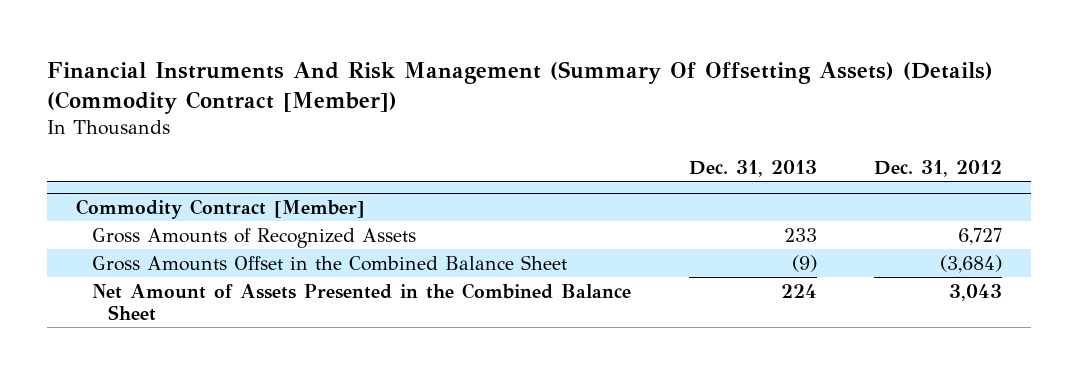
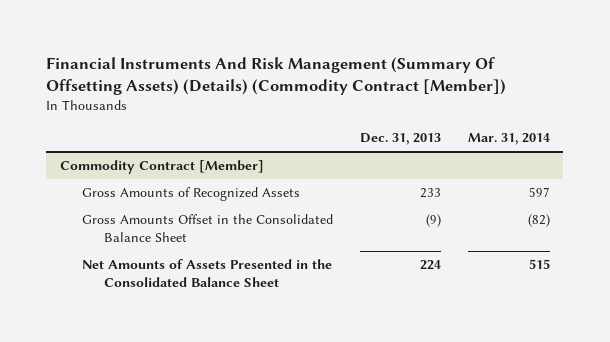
[874,160,1003,178] Dec. 31, 2012 -> none
none -> [467,133,550,146] Mar. 31, 2014
[92,254,568,271] Gross Amounts Offset in the Combined Balance Sheet -> [82,214,334,242] Gross Amounts Offset in the Consolidated Balance Sheet
[92,282,632,322] Net Amount of Assets Presented in the Combined Balance Sheet -> [82,259,333,287] Net Amounts of Assets Presented in the Consolidated Balance Sheet

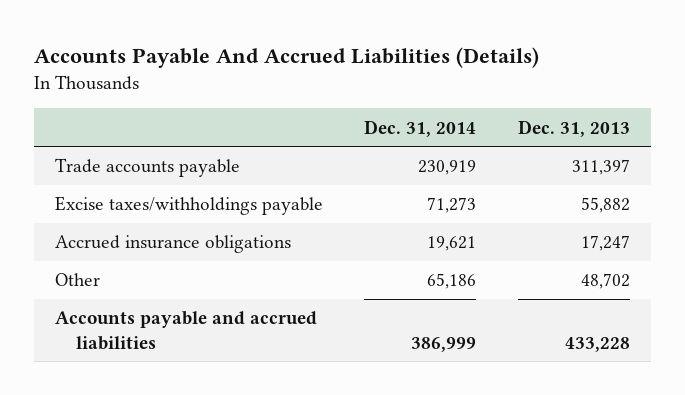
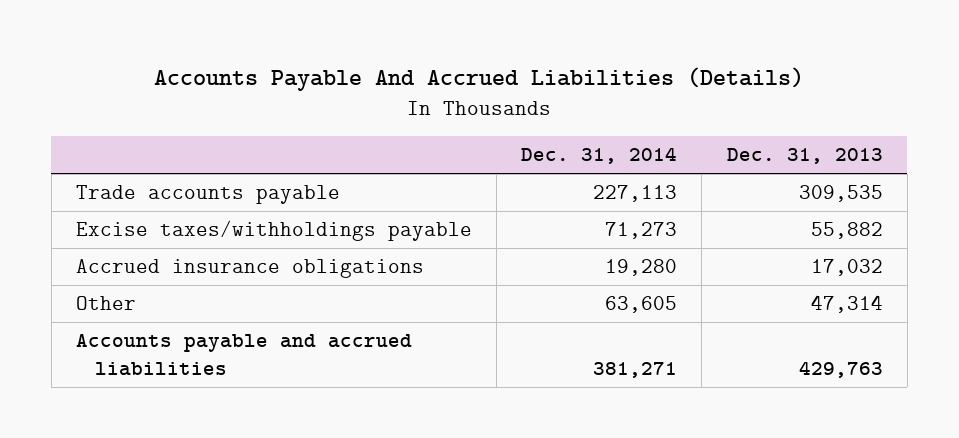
[418,160,477,176] 230,919 -> [593,185,678,203] 227,113
[572,159,631,176] 311,397 -> [798,185,883,203] 309,535
[427,236,477,252] 19,621 -> [605,259,678,277] 19,280
[581,235,631,252] 17,247 -> [810,259,883,277] 17,032
[427,273,477,290] 65,186 -> [605,296,678,314] 63,605
[581,273,631,290] 48,702 -> [810,295,883,314] 47,314
[411,336,477,352] 386,999 -> [593,361,678,378] 381,271
[565,336,631,352] 433,228 -> [798,360,883,378] 429,763

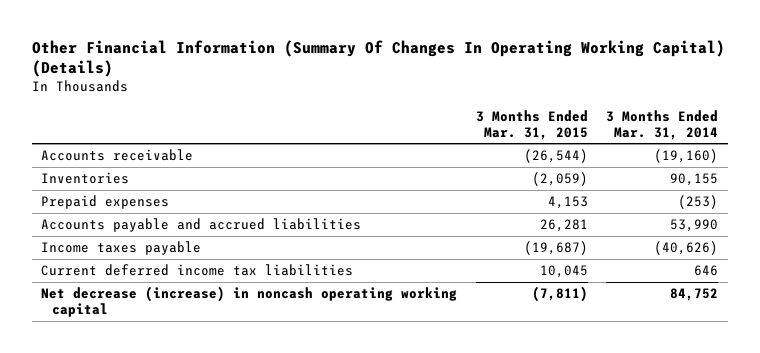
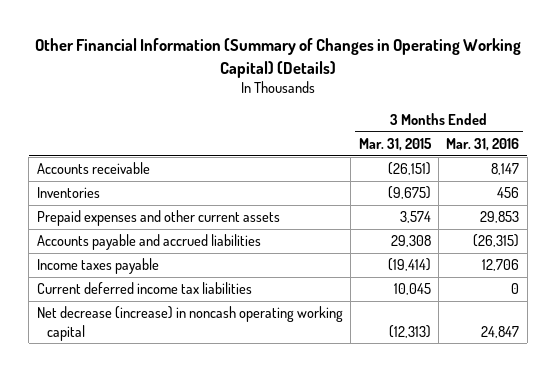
[31,39,725,78] Other Financial Information (Summary Of Changes In Operating Working Capital) (Details) -> [35,38,522,78] Other Financial Information (Summary of Changes in Operating Working Capital) (Details)
[606,110,719,140] 3 Months Ended Mar. 31, 2014 -> none
none -> [446,137,520,151] Mar. 31, 2016
[41,195,170,210] Prepaid expenses -> none
[523,149,588,164] (26,544) -> [387,162,431,176] (26,151)
[531,172,588,187] (2,059) -> [387,186,431,200] (9,675)
none -> [36,210,280,227] Prepaid expenses and other current assets
[539,219,588,233] 26,281 -> [390,235,431,248] 29,308
[523,241,588,256] (19,687) -> [387,258,431,272] (19,414)
[531,286,588,303] (7,811) -> [388,324,431,338] (12,313)

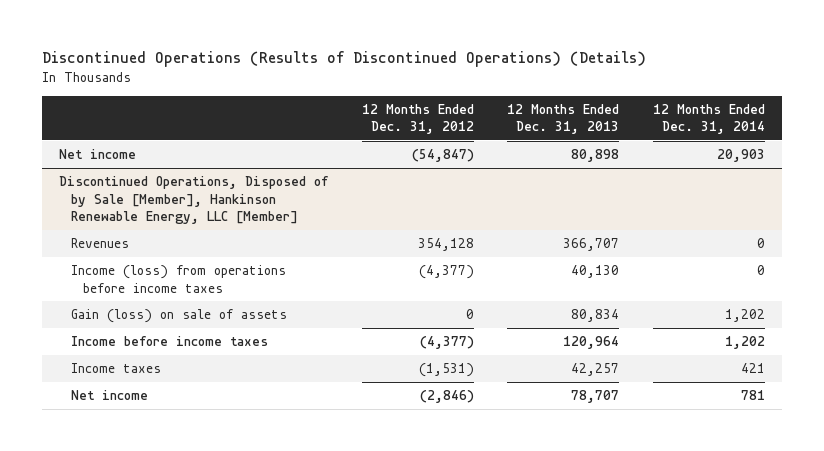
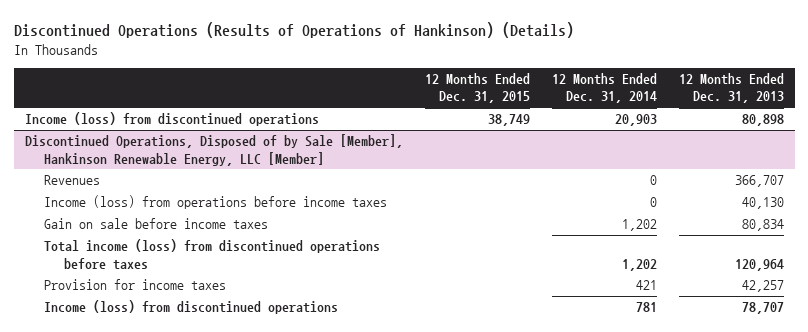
[42,51,647,68] Discontinued Operations (Results of Discontinued Operations) (Details) -> [13,22,574,39] Discontinued Operations (Results of Operations of Hankinson) (Details)
[361,103,474,135] 12 Months Ended Dec. 31, 2012 -> none
none -> [424,73,530,104] 12 Months Ended Dec. 31, 2015
[58,149,136,160] Net income -> [24,112,319,127] Income (loss) from discontinued operations
[70,309,287,324] Gain (loss) on sale of assets -> [44,218,269,230] Gain on sale before income taxes
[70,336,268,347] Income before income taxes -> [44,239,381,270] Total income (loss) from discontinued operations before taxes
[70,363,161,374] Income taxes -> [44,279,227,291] Provision for income taxes
[70,390,148,401] Net income -> [44,300,339,315] Income (loss) from discontinued operations

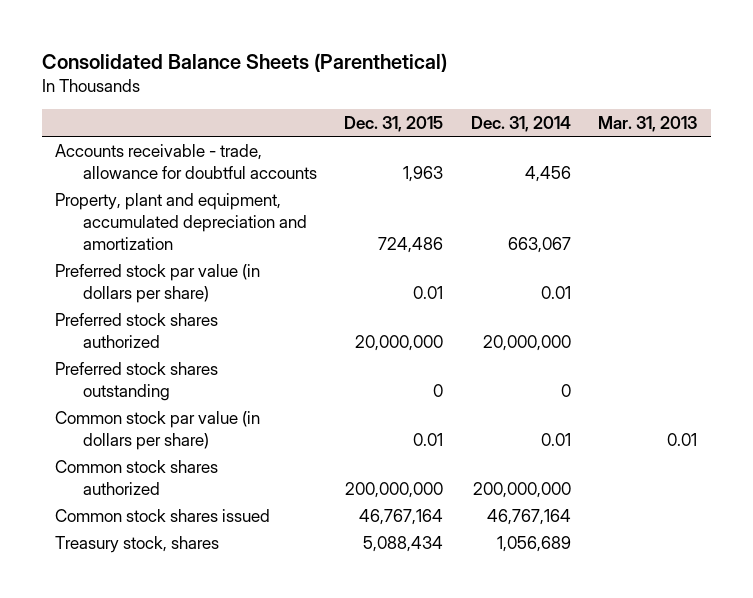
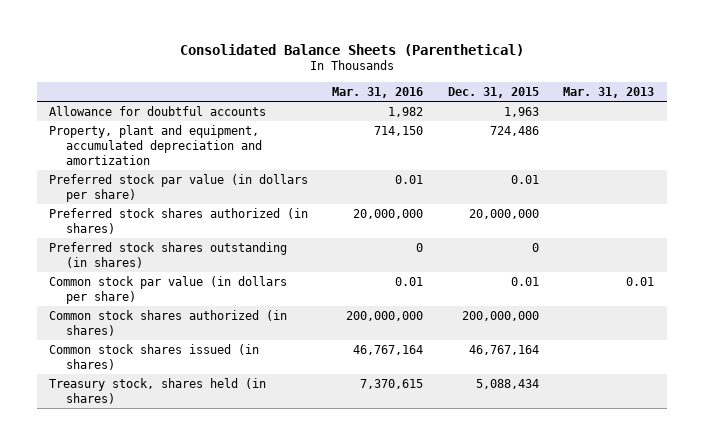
[470,115,571,132] Dec. 31, 2014 -> none
none -> [332,86,424,98] Mar. 31, 2016
[55,143,317,179] Accounts receivable - trade, allowance for doubtful accounts -> [48,105,266,116] Allowance for doubtful accounts
[55,312,219,348] Preferred stock shares authorized -> [48,207,308,234] Preferred stock shares authorized (in shares)
[55,361,219,401] Preferred stock shares outstanding -> [48,241,287,268] Preferred stock shares outstanding (in shares)
[55,459,219,495] Common stock shares authorized -> [48,309,287,336] Common stock shares authorized (in shares)
[55,508,271,522] Common stock shares issued -> [48,343,259,370] Common stock shares issued (in shares)
[55,535,220,553] Treasury stock, shares -> [48,377,266,404] Treasury stock, shares held (in shares)

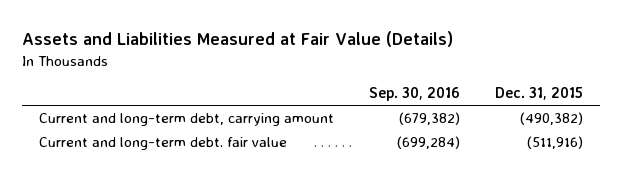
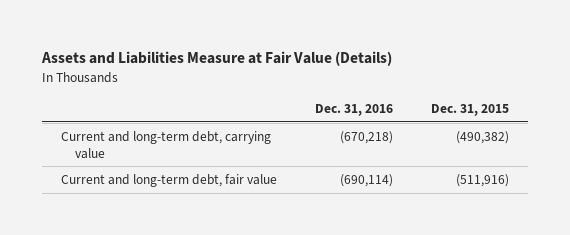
[22,31,454,48] Assets and Liabilities Measured at Fair Value (Details) -> [41,51,393,67] Assets and Liabilities Measure at Fair Value (Details)
[369,87,461,102] Sep. 30, 2016 -> none
none -> [315,104,394,117] Dec. 31, 2016
[39,113,335,127] Current and long-term debt, carrying amount -> [61,130,272,159] Current and long-term debt, carrying value
[39,137,288,151] Current and long-term debt. fair value -> [61,173,278,187] Current and long-term debt, fair value

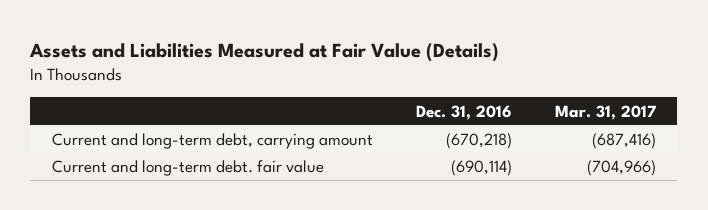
[41,51,393,67] Assets and Liabilities Measure at Fair Value (Details) -> [29,42,500,62] Assets and Liabilities Measured at Fair Value (Details)
[430,104,509,117] Dec. 31, 2015 -> none
none -> [554,104,656,120] Mar. 31, 2017
[61,130,272,159] Current and long-term debt, carrying value -> [51,133,373,150] Current and long-term debt, carrying amount
[61,173,278,187] Current and long-term debt, fair value -> [51,160,324,177] Current and long-term debt. fair value

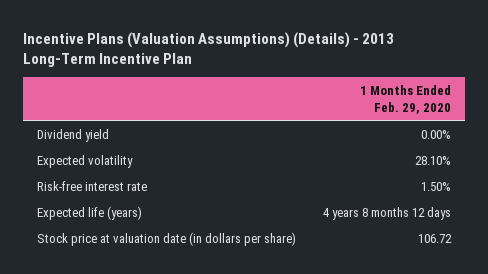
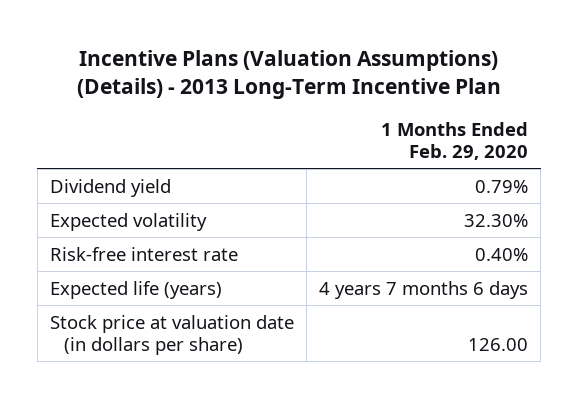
[421,129,452,139] 0.00% -> [475,179,529,193] 0.79%
[415,155,452,165] 28.10% -> [464,213,529,227] 32.30%
[421,181,452,191] 1.50% -> [475,247,529,261] 0.40%
[323,206,452,220] 4 years 8 months 12 days -> [319,280,529,299] 4 years 7 months 6 days
[418,233,453,243] 106.72 -> [468,337,529,351] 126.00

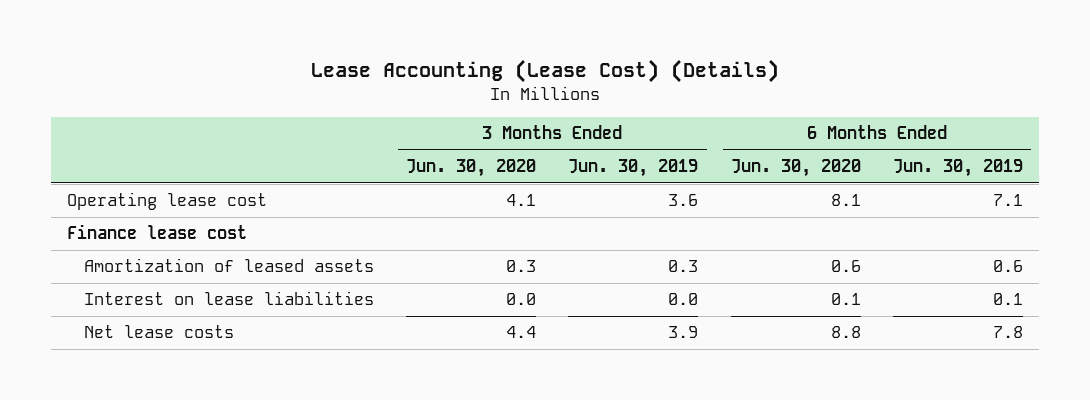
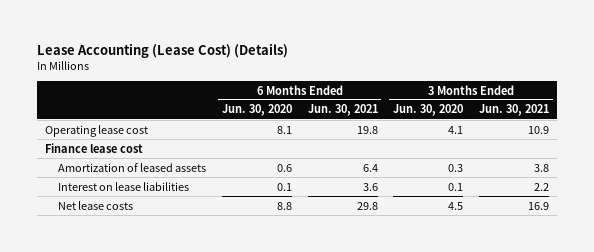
[568,159,699,178] Jun. 30, 2019 -> none
[893,159,1024,178] Jun. 30, 2019 -> none
none -> [307,104,378,117] Jun. 30, 2021
none -> [479,104,550,117] Jun. 30, 2021
[506,293,537,306] 0.0 -> [448,182,464,191] 0.1
[506,326,537,339] 4.4 -> [448,201,464,210] 4.5

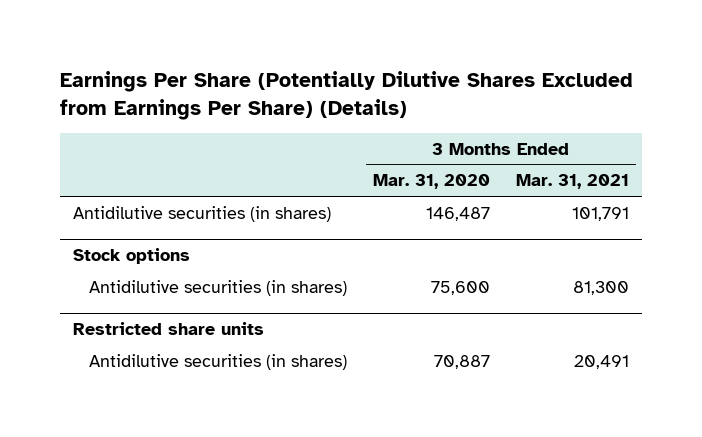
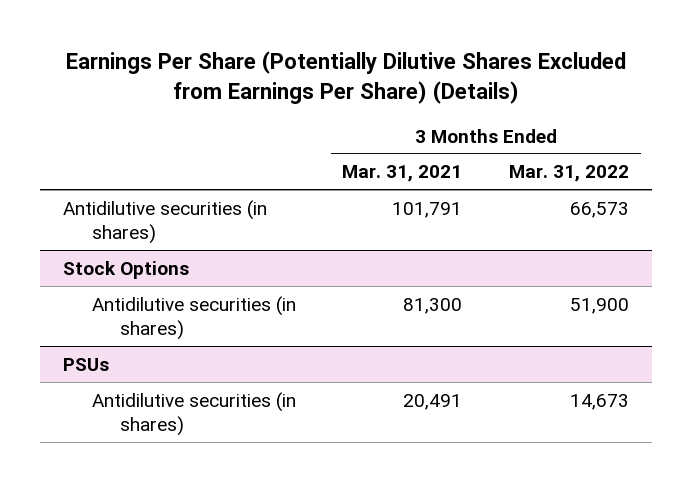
[373,174,491,190] Mar. 31, 2020 -> none
none -> [509,165,630,183] Mar. 31, 2022
[72,248,190,265] Stock options -> [63,260,190,279] Stock Options
[72,322,264,336] Restricted share units -> none
none -> [63,357,110,371] PSUs

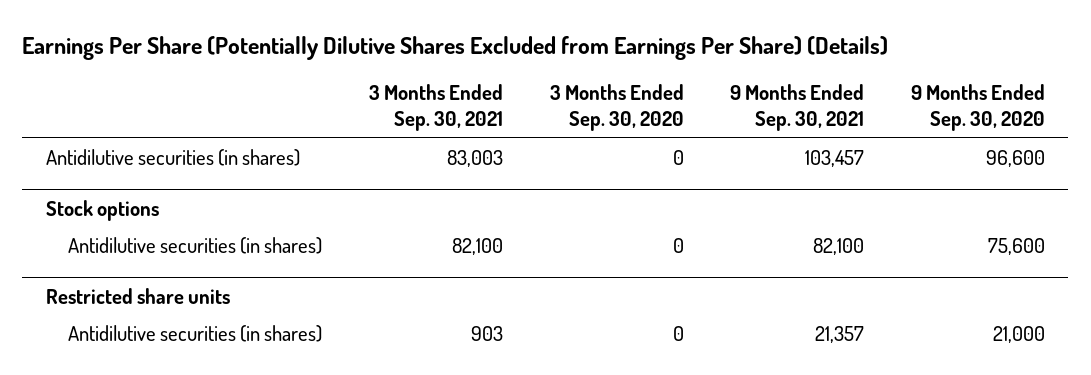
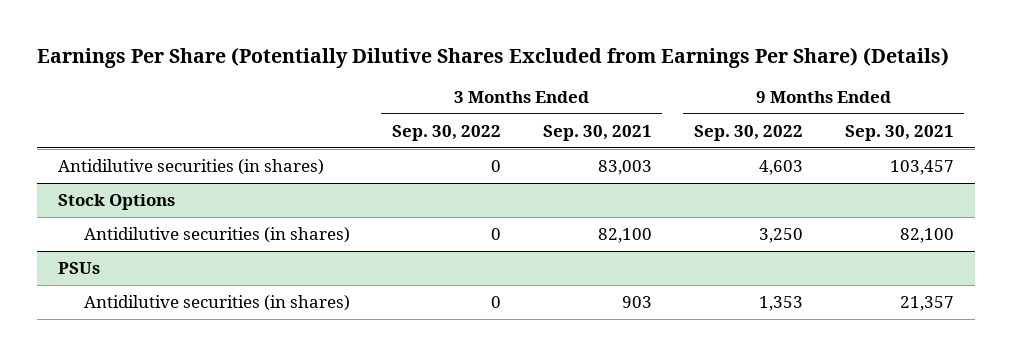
[549,84,684,132] 3 Months Ended Sep. 30, 2020 -> none
[911,84,1046,132] 9 Months Ended Sep. 30, 2020 -> none
none -> [391,124,501,141] Sep. 30, 2022
none -> [693,124,803,141] Sep. 30, 2022
[45,200,159,222] Stock options -> [57,194,175,211] Stock Options
[45,288,230,305] Restricted share units -> none
none -> [57,262,100,275] PSUs

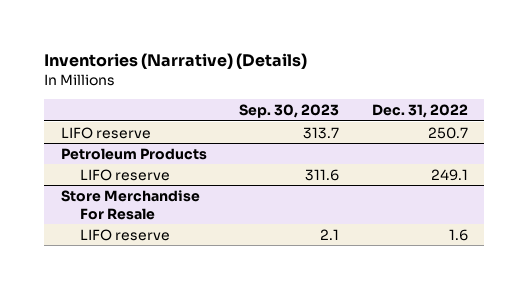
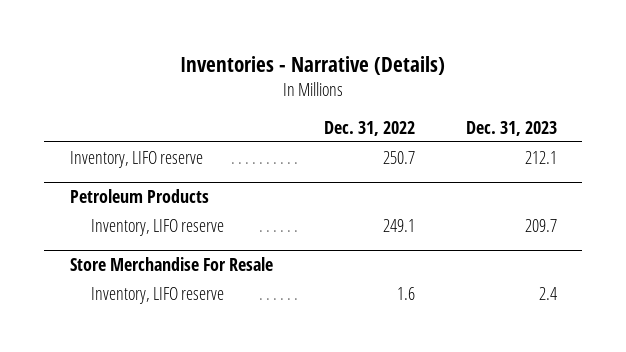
[44,53,308,70] Inventories (Narrative) (Details) -> [180,55,446,75] Inventories - Narrative (Details)
[239,104,340,119] Sep. 30, 2023 -> none
none -> [465,121,557,137] Dec. 31, 2023
[60,126,151,139] LIFO reserve -> [69,150,203,168] Inventory, LIFO reserve
[79,168,170,181] LIFO reserve -> [91,218,225,236] Inventory, LIFO reserve
[79,228,170,241] LIFO reserve -> [91,286,225,304] Inventory, LIFO reserve

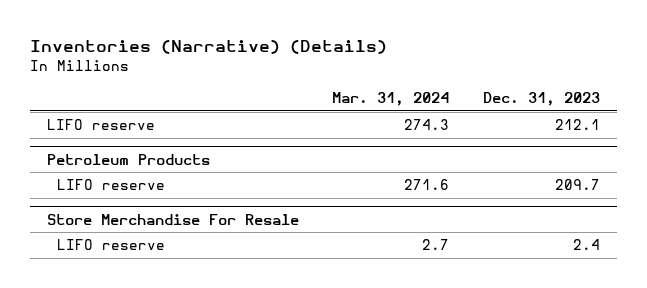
[180,55,446,75] Inventories - Narrative (Details) -> [30,39,388,54] Inventories (Narrative) (Details)
[323,121,415,137] Dec. 31, 2022 -> none
none -> [332,92,450,107] Mar. 31, 2024
[69,150,203,168] Inventory, LIFO reserve -> [46,119,155,131] LIFO reserve
[91,218,225,236] Inventory, LIFO reserve -> [56,179,165,191] LIFO reserve
[91,286,225,304] Inventory, LIFO reserve -> [56,239,165,251] LIFO reserve

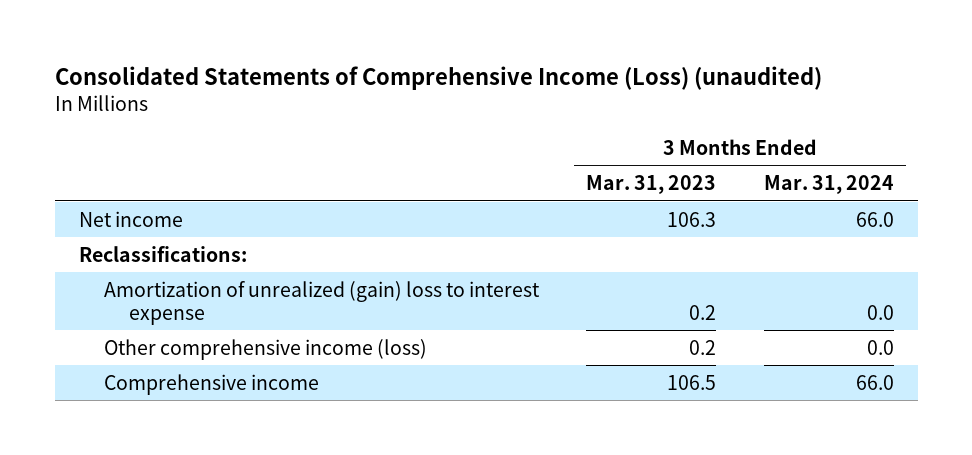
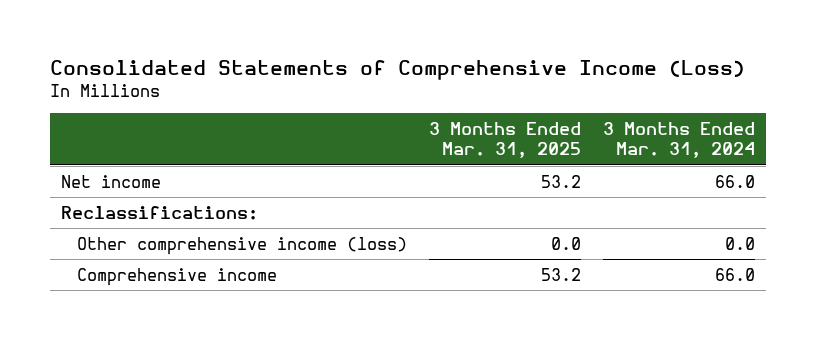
[54,65,822,90] Consolidated Statements of Comprehensive Income (Loss) (unaudited) -> [49,59,745,80] Consolidated Statements of Comprehensive Income (Loss)
[586,175,717,195] Mar. 31, 2023 -> none
none -> [428,122,581,159] 3 Months Ended Mar. 31, 2025
[103,280,540,325] Amortization of unrealized (gain) loss to interest expense -> none

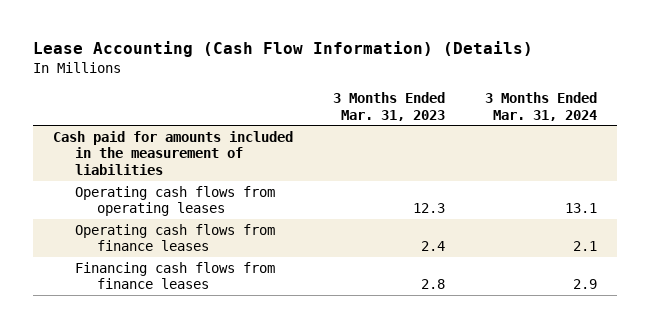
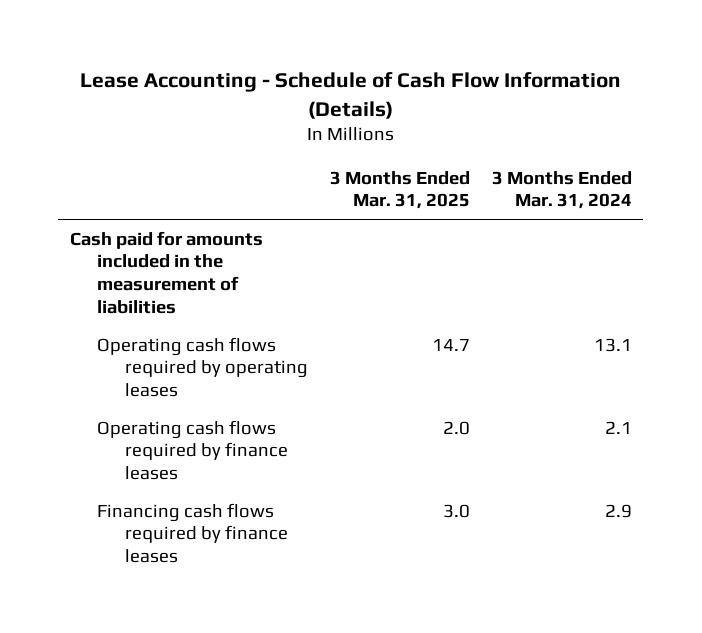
[32,41,533,58] Lease Accounting (Cash Flow Information) (Details) -> [79,72,621,119] Lease Accounting - Schedule of Cash Flow Information (Details)
[332,92,445,121] 3 Months Ended Mar. 31, 2023 -> none
none -> [330,170,471,210] 3 Months Ended Mar. 31, 2025
[75,185,276,217] Operating cash flows from operating leases -> [97,336,309,398] Operating cash flows required by operating leases
[75,223,276,252] Operating cash flows from finance leases -> [97,419,289,481] Operating cash flows required by finance leases
[75,261,276,290] Financing cash flows from finance leases -> [97,502,289,564] Financing cash flows required by finance leases

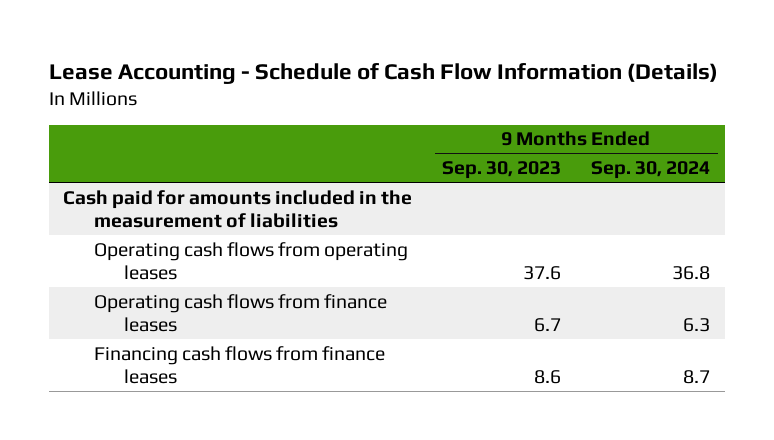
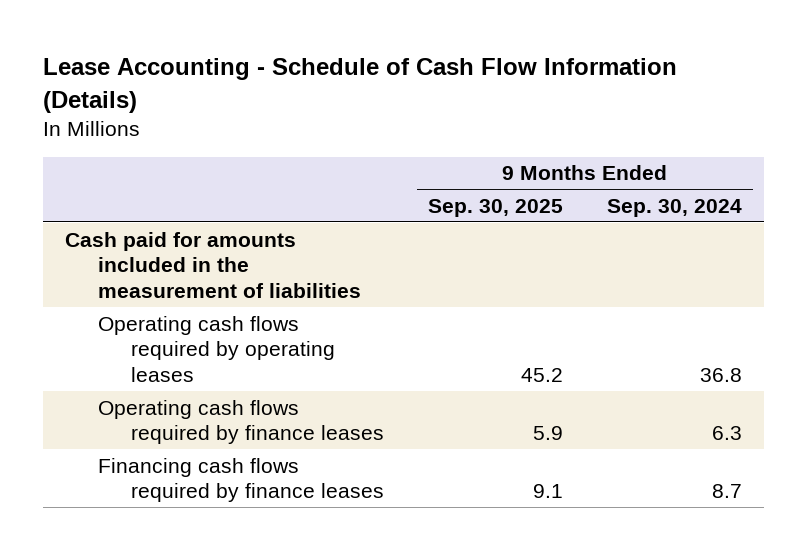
[442,161,562,180] Sep. 30, 2023 -> none
none -> [428,198,564,217] Sep. 30, 2025
[93,241,408,281] Operating cash flows from operating leases -> [98,315,336,382] Operating cash flows required by operating leases
[93,293,387,333] Operating cash flows from finance leases -> [98,399,385,445] Operating cash flows required by finance leases
[93,345,385,385] Financing cash flows from finance leases -> [98,457,385,503] Financing cash flows required by finance leases

